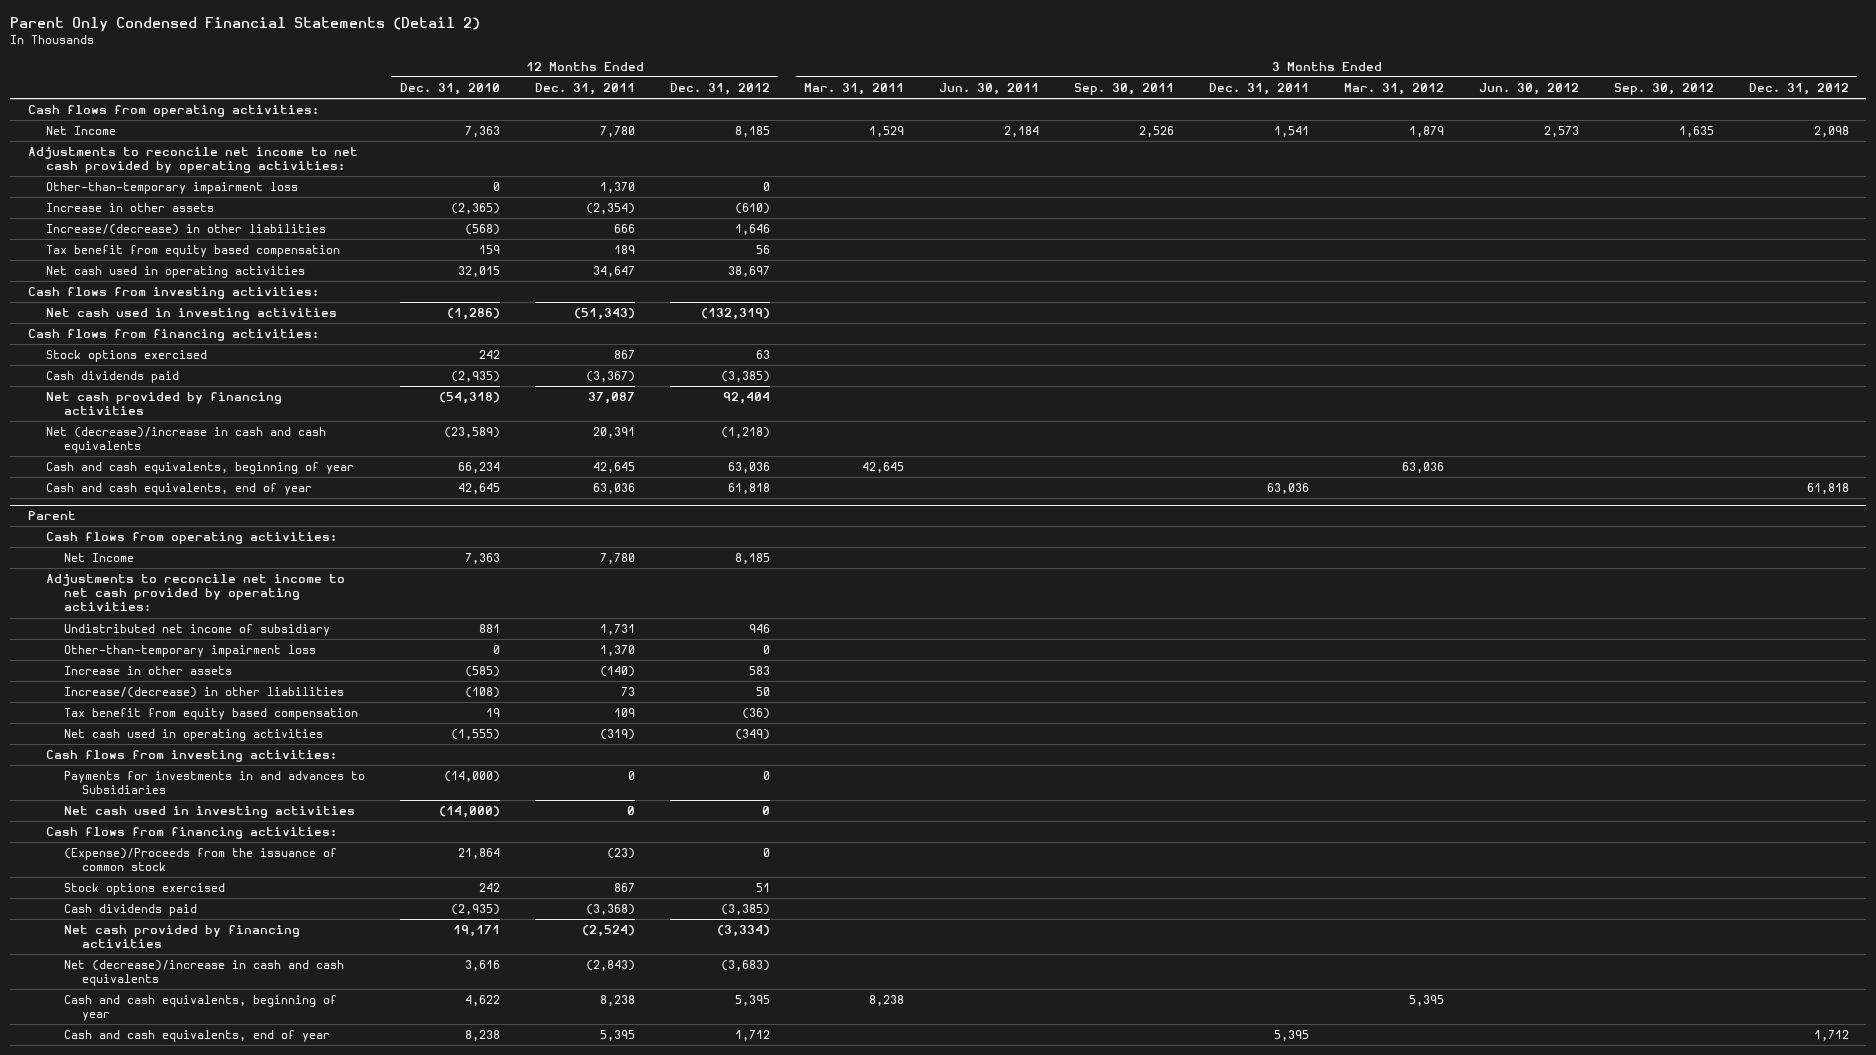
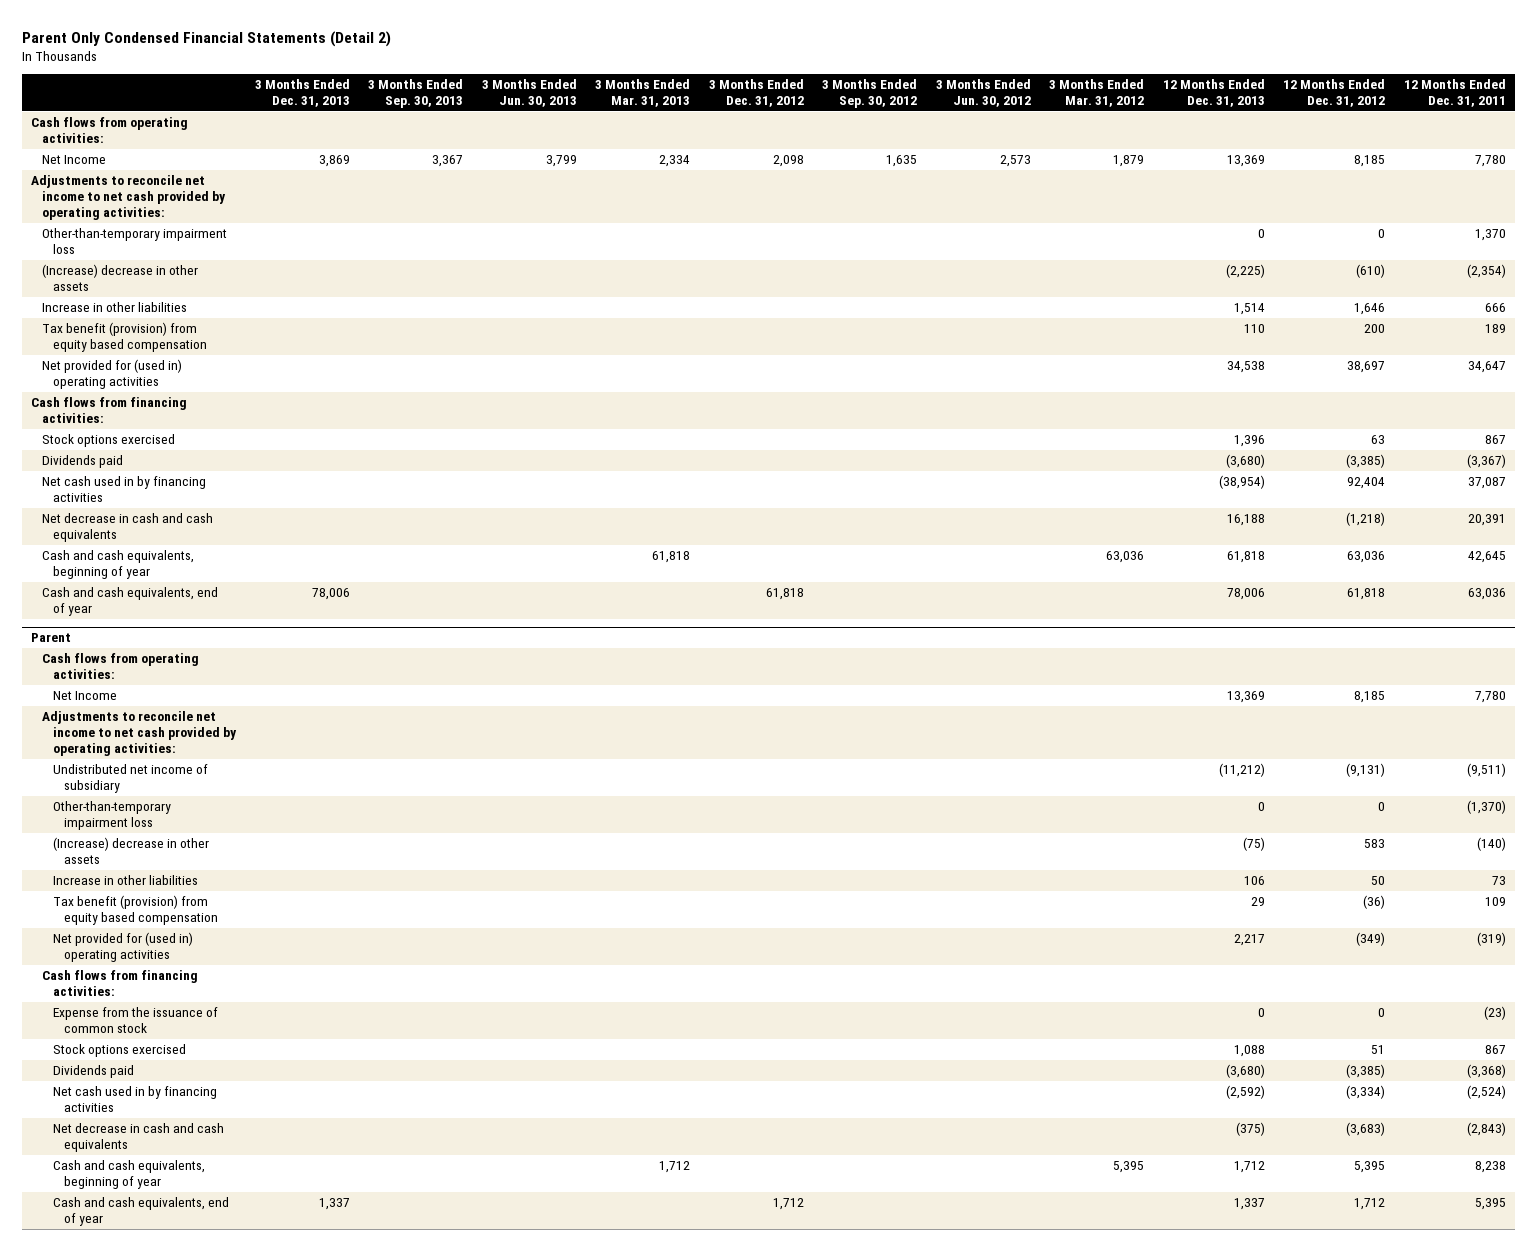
[399,82,500,95] Dec. 31, 2010 -> none
[804,82,905,95] Mar. 31, 2011 -> none
[939,82,1040,95] Jun. 30, 2011 -> none
[1074,82,1175,95] Sep. 30, 2011 -> none
[1209,82,1310,95] Dec. 31, 2011 -> none
none -> [254,78,350,108] 3 Months Ended Dec. 31, 2013
none -> [368,78,464,109] 3 Months Ended Sep. 30, 2013
none -> [481,78,577,108] 3 Months Ended Jun. 30, 2013
none -> [595,78,691,108] 3 Months Ended Mar. 31, 2013
none -> [1162,78,1265,108] 12 Months Ended Dec. 31, 2013
[27,287,319,300] Cash flows from investing activities: -> none
[45,308,337,321] Net cash used in investing activities -> none
[45,203,214,213] Increase in other assets -> [42,264,199,292] (Increase) decrease in other assets
[45,224,326,236] Increase/(decrease) in other liabilities -> [42,302,188,313] Increase in other liabilities
[45,245,340,258] Tax benefit from equity based compensation -> [42,322,208,353] Tax benefit (provision) from equity based compensation
[755,245,770,255] 56 -> [1364,324,1386,334] 200
[45,266,305,279] Net cash used in operating activities -> [42,359,183,390] Net provided for (used in) operating activities
[45,371,179,384] Cash dividends paid -> [42,455,124,469] Dividends paid
[45,392,282,416] Net cash provided by financing activities -> [42,476,207,503] Net cash used in by financing activities
[45,427,326,454] Net (decrease)/increase in cash and cash equivalents -> [42,513,214,543] Net decrease in cash and cash equivalents
[45,750,337,763] Cash flows from investing activities: -> none
[64,771,366,795] Payments for investments in and advances to Subsidiaries -> none
[64,806,356,819] Net cash used in investing activities -> none
[599,624,635,636] 1,731 -> [1466,763,1506,778] (9,511)
[748,624,770,634] 946 -> [1346,763,1386,778] (9,131)
[599,645,635,657] 1,370 -> [1466,800,1506,815] (1,370)
[64,666,233,676] Increase in other assets -> [53,837,210,865] (Increase) decrease in other assets
[64,687,345,699] Increase/(decrease) in other liabilities -> [53,875,199,886] Increase in other liabilities
[64,708,359,721] Tax benefit from equity based compensation -> [53,895,218,926] Tax benefit (provision) from equity based compensation
[64,729,324,742] Net cash used in operating activities -> [53,932,194,963] Net provided for (used in) operating activities
[64,848,338,872] (Expense)/Proceeds from the issuance of common stock -> [53,1007,219,1034] Expense from the issuance of common stock
[64,904,198,917] Cash dividends paid -> [53,1065,135,1079] Dividends paid
[64,925,301,949] Net cash provided by financing activities -> [53,1086,218,1113] Net cash used in by financing activities
[64,960,345,987] Net (decrease)/increase in cash and cash equivalents -> [53,1123,225,1153] Net decrease in cash and cash equivalents

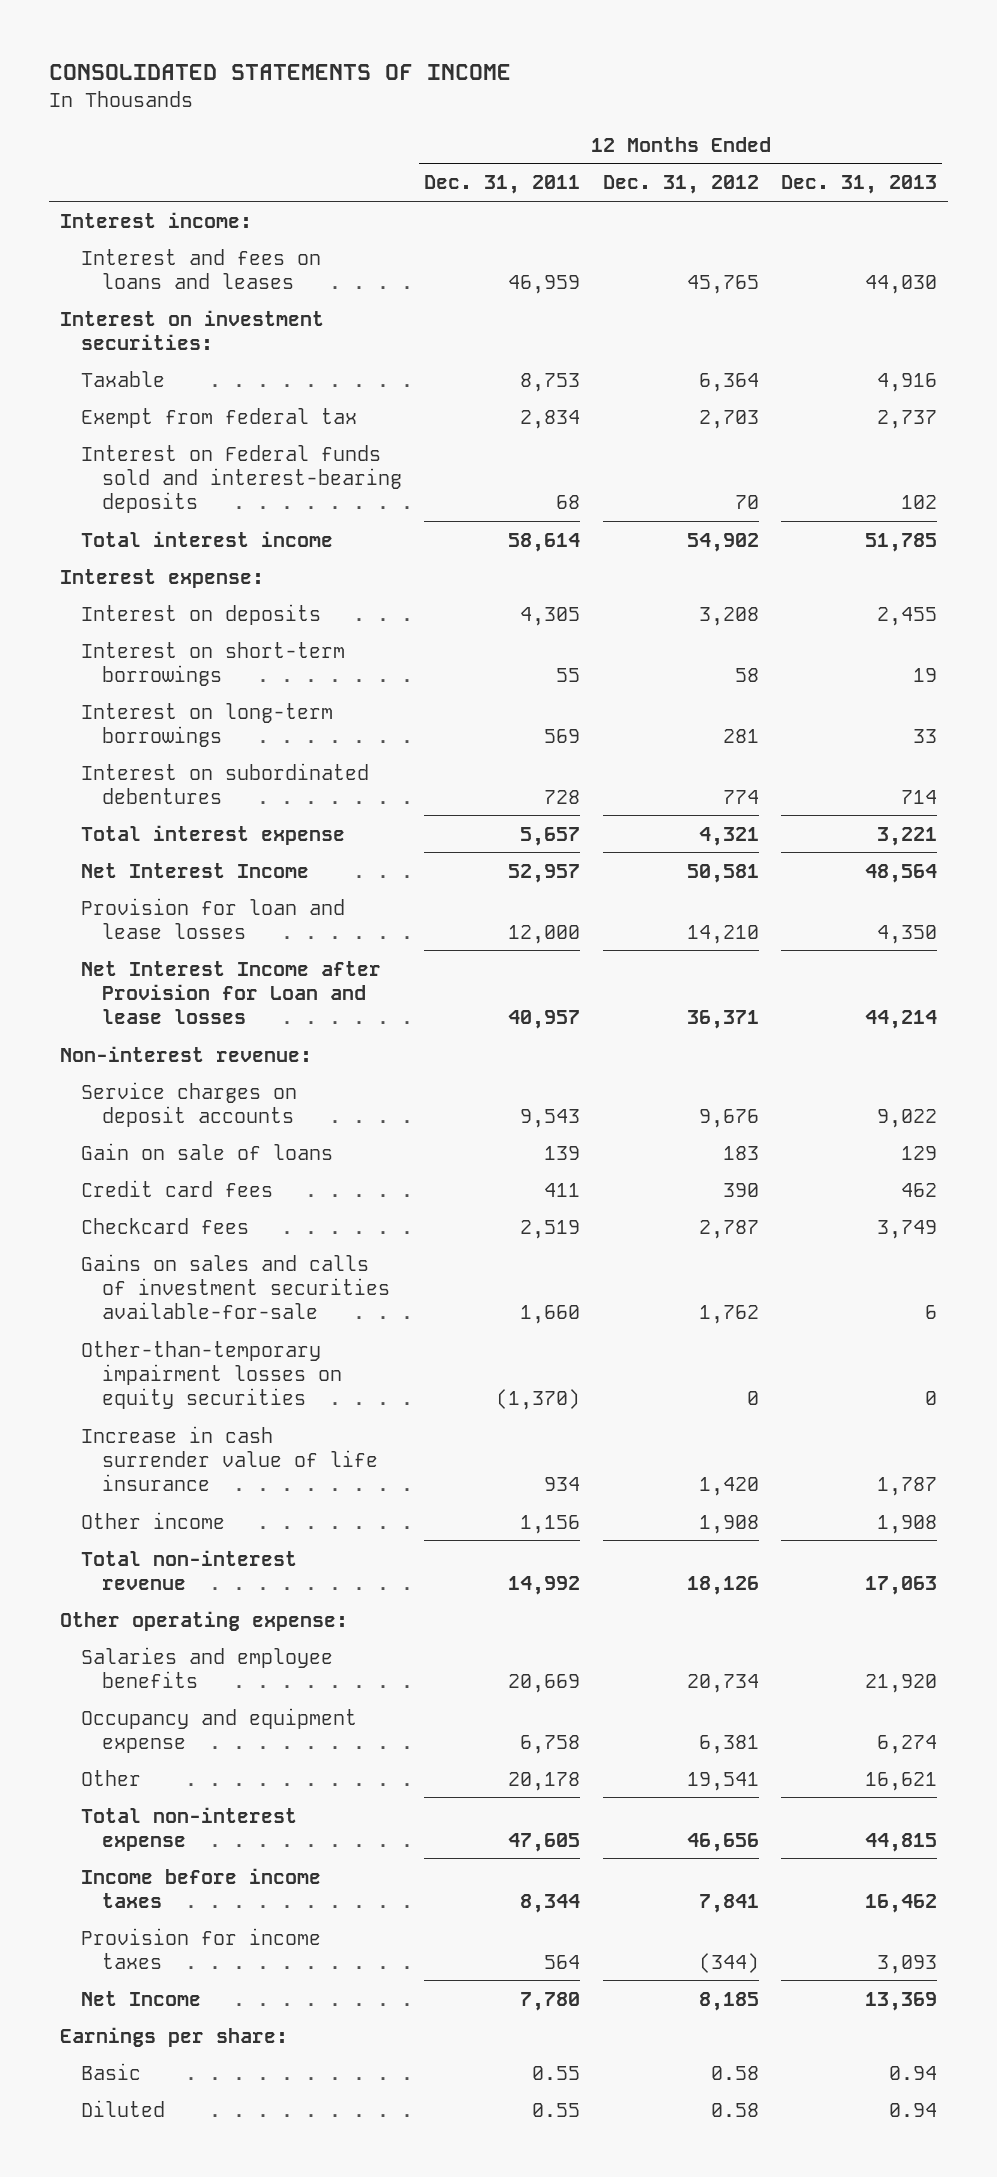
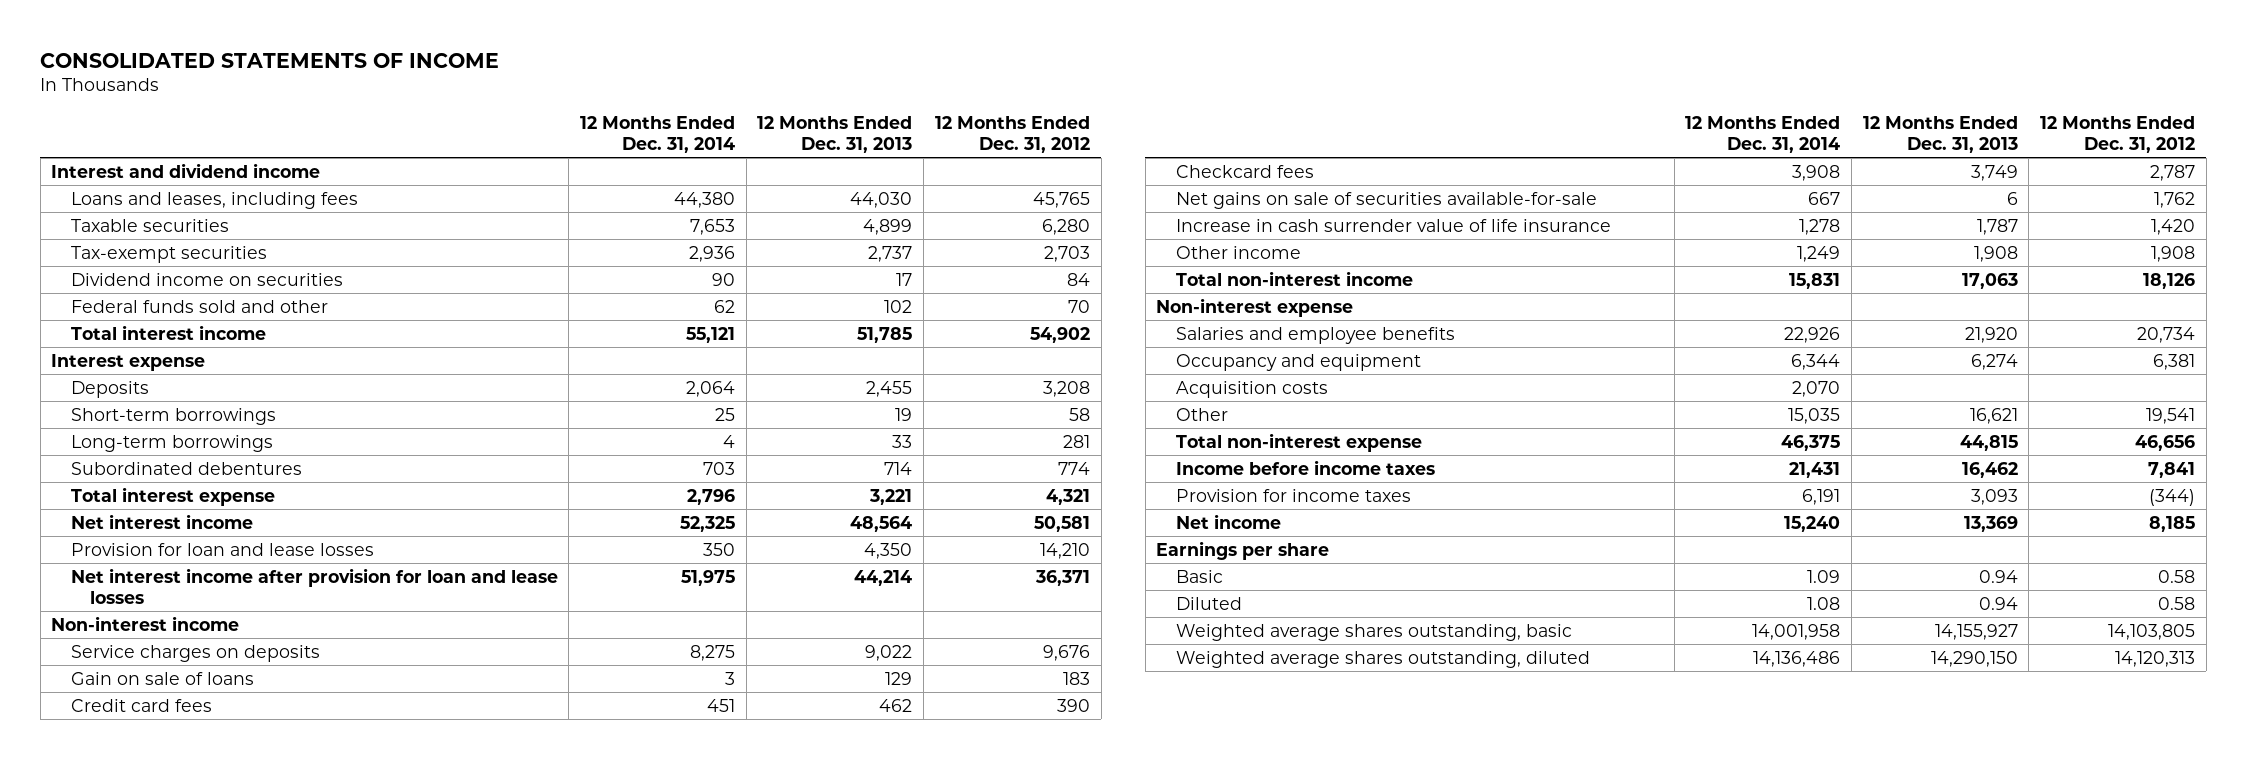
[424,175,581,195] Dec. 31, 2011 -> none
none -> [580,115,736,154] 12 Months Ended Dec. 31, 2014
[60,309,325,350] Interest on investment securities: -> none
[60,211,253,228] Interest income: -> [51,162,321,178] Interest and dividend income
[81,248,322,289] Interest and fees on loans and leases -> [70,191,358,209] Loans and leases, including fees
[81,370,166,387] Taxable -> [70,218,229,232] Taxable securities
[698,372,759,392] 6,364 -> [1041,218,1090,235] 6,280
[876,372,937,392] 4,916 -> [863,218,913,235] 4,899
[81,407,358,428] Exempt from federal tax -> [70,245,267,263] Tax-exempt securities
none -> [70,272,343,286] Dividend income on securities
[81,444,403,513] Interest on Federal funds sold and interest-bearing deposits -> [70,299,328,313] Federal funds sold and other
[60,568,265,588] Interest expense: -> [51,353,206,371] Interest expense
[81,603,322,625] Interest on deposits -> [70,380,149,398] Deposits
[81,641,346,686] Interest on short-term borrowings -> [70,407,276,425] Short-term borrowings
[81,702,334,747] Interest on long-term borrowings -> [70,434,273,452] Long-term borrowings
[81,762,370,804] Interest on subordinated debentures -> [70,461,302,475] Subordinated debentures
[81,862,310,878] Net Interest Income -> [70,513,253,529] Net interest income
[81,960,382,1024] Net Interest Income after Provision for Loan and lease losses -> [70,567,558,604] Net interest income after provision for loan and lease losses
[60,1045,313,1062] Non-interest revenue: -> [51,615,240,631] Non-interest income
[81,1081,298,1127] Service charges on deposit accounts -> [70,644,320,662] Service charges on deposits
[81,1340,343,1409] Other-than-temporary impairment losses on equity securities -> none
[81,1253,391,1319] Gains on sales and calls of investment securities available-for-sale -> [1175,191,1597,209] Net gains on sale of securities available-for-sale
[81,1549,298,1590] Total non-interest revenue -> [1175,270,1413,286] Total non-interest income
[60,1610,349,1631] Other operating expense: -> [1156,297,1354,317] Non-interest expense
[81,1707,358,1753] Occupancy and equipment expense -> [1175,353,1421,371] Occupancy and equipment
none -> [1175,380,1328,398] Acquisition costs
[81,1990,202,2006] Net Income -> [1175,513,1281,529] Net income
[60,2026,289,2047] Earnings per share: -> [1156,540,1330,560] Earnings per share
none -> [1175,623,1572,641] Weighted average shares outstanding, basic
none -> [1175,650,1590,668] Weighted average shares outstanding, diluted

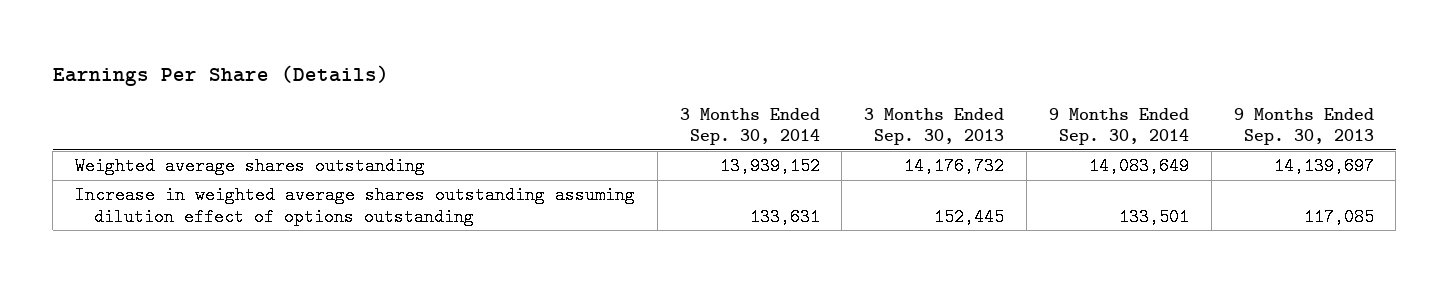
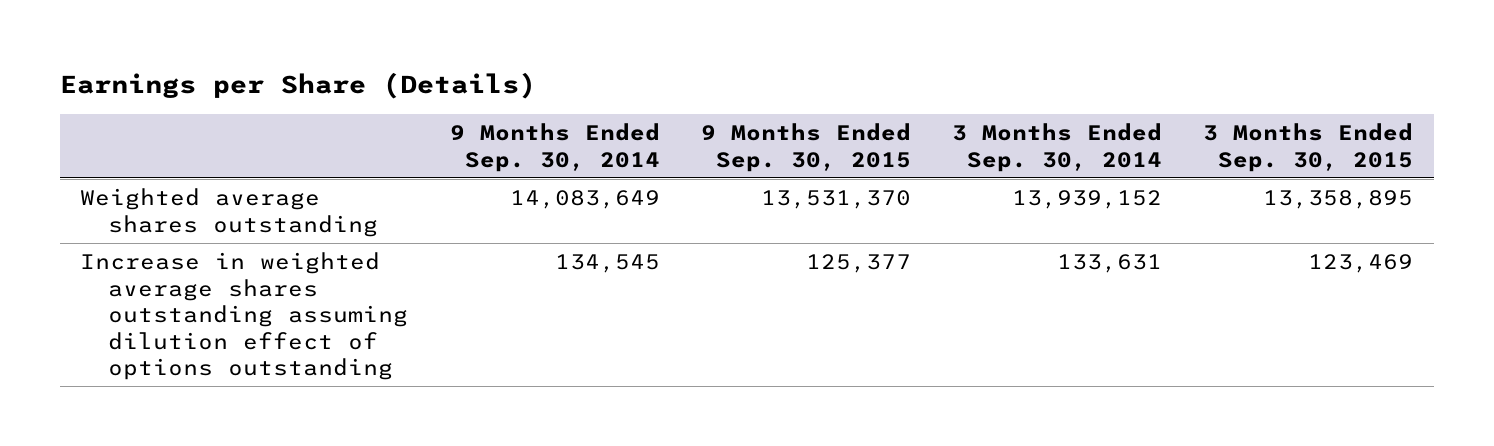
[52,65,389,87] Earnings Per Share (Details) -> [59,71,536,99] Earnings per Share (Details)
[864,107,1005,146] 3 Months Ended Sep. 30, 2013 -> none
[1233,107,1374,146] 9 Months Ended Sep. 30, 2013 -> none
none -> [700,123,911,172] 9 Months Ended Sep. 30, 2015
none -> [1203,123,1414,172] 3 Months Ended Sep. 30, 2015
[1118,207,1189,226] 133,501 -> [554,254,660,274] 134,545

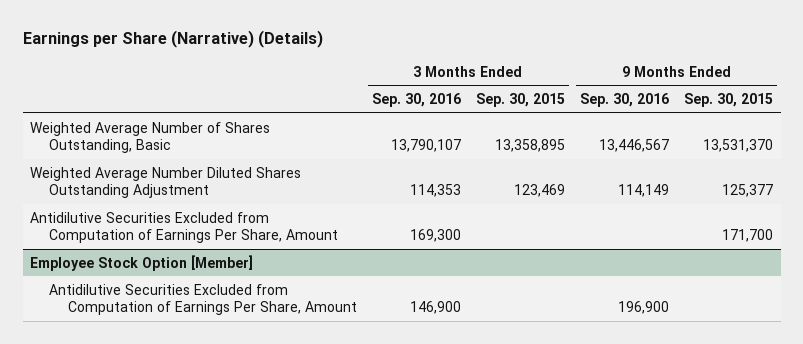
[59,71,536,99] Earnings per Share (Details) -> [22,30,323,49] Earnings per Share (Narrative) (Details)
[449,123,660,172] 9 Months Ended Sep. 30, 2014 -> none
[951,123,1162,172] 3 Months Ended Sep. 30, 2014 -> none
none -> [371,92,461,107] Sep. 30, 2016
none -> [580,92,670,107] Sep. 30, 2016
[80,188,379,237] Weighted average shares outstanding -> [30,121,271,154] Weighted Average Number of Shares Outstanding, Basic
[80,252,409,381] Increase in weighted average shares outstanding assuming dilution effect of options outstanding -> [30,166,302,199] Weighted Average Number Diluted Shares Outstanding Adjustment
none -> [30,211,338,244] Antidilutive Securities Excluded from Computation of Earnings Per Share, Amount
none -> [30,254,254,271] Employee Stock Option [Member]
none -> [48,283,357,316] Antidilutive Securities Excluded from Computation of Earnings Per Share, Amount

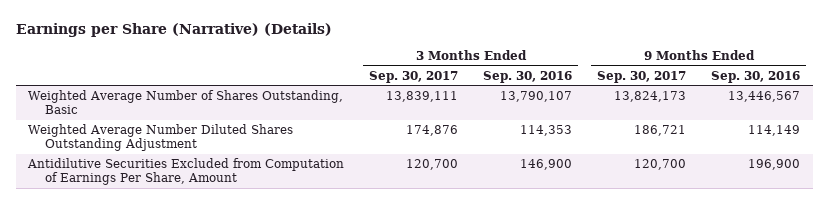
[476,92,566,107] Sep. 30, 2015 -> none
[684,92,774,107] Sep. 30, 2015 -> none
none -> [369,70,459,83] Sep. 30, 2017
none -> [597,70,687,83] Sep. 30, 2017
[30,211,338,244] Antidilutive Securities Excluded from Computation of Earnings Per Share, Amount -> none
[30,254,254,271] Employee Stock Option [Member] -> none

